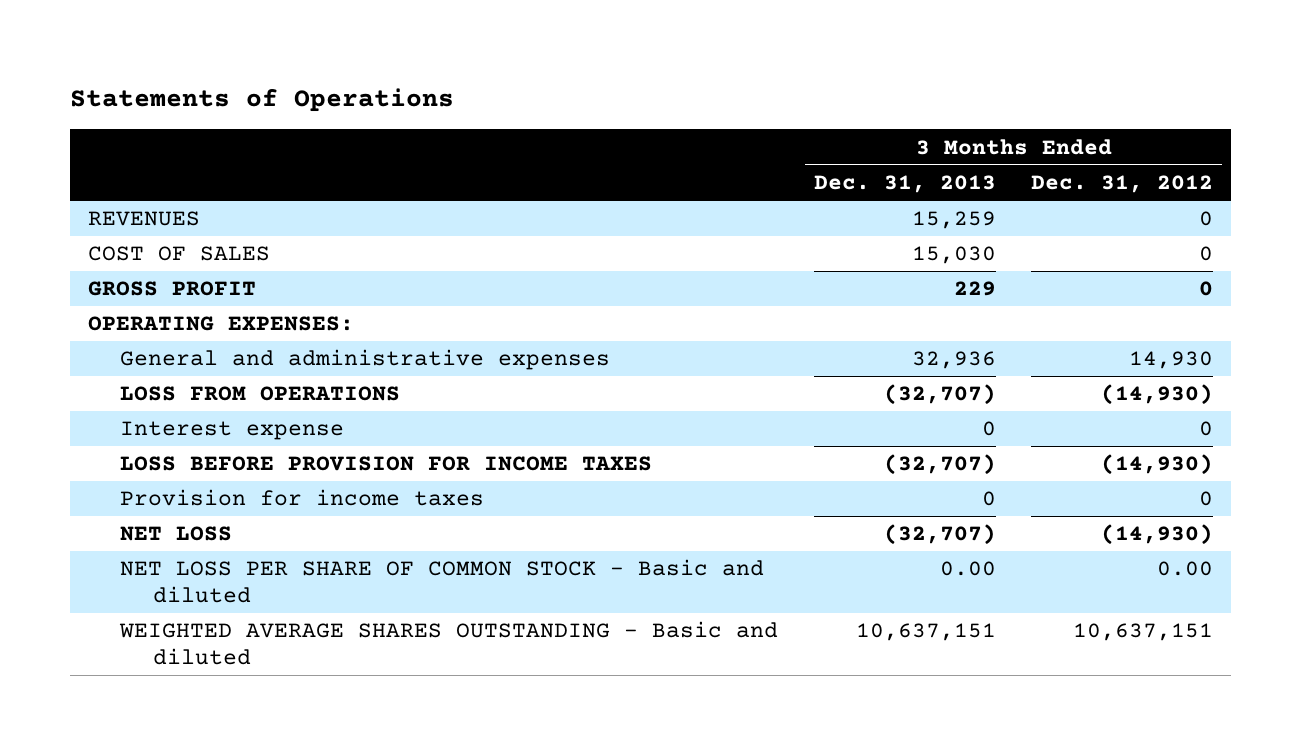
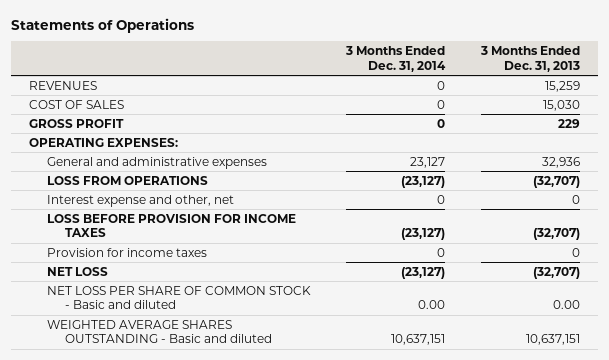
[1031,175,1214,194] Dec. 31, 2012 -> none
none -> [345,45,447,72] 3 Months Ended Dec. 31, 2014
[120,421,345,441] Interest expense -> [47,194,235,207] Interest expense and other, net

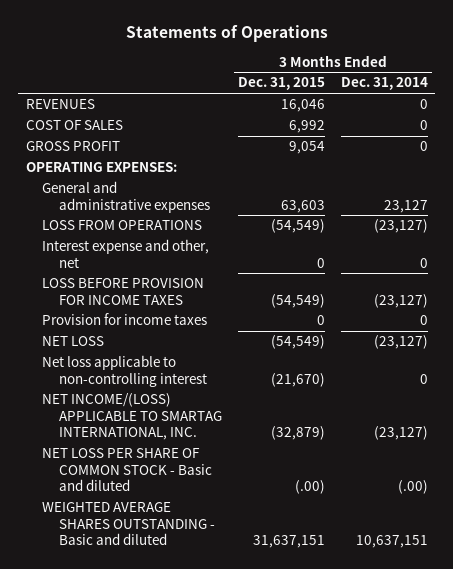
[479,45,580,72] 3 Months Ended Dec. 31, 2013 -> none
none -> [237,77,325,91] Dec. 31, 2015
none -> [42,355,207,387] Net loss applicable to non-controlling interest
none -> [42,393,222,441] NET INCOME/(LOSS) APPLICABLE TO SMARTAG INTERNATIONAL, INC.
[418,300,446,310] 0.00 -> [397,480,428,495] (.00)

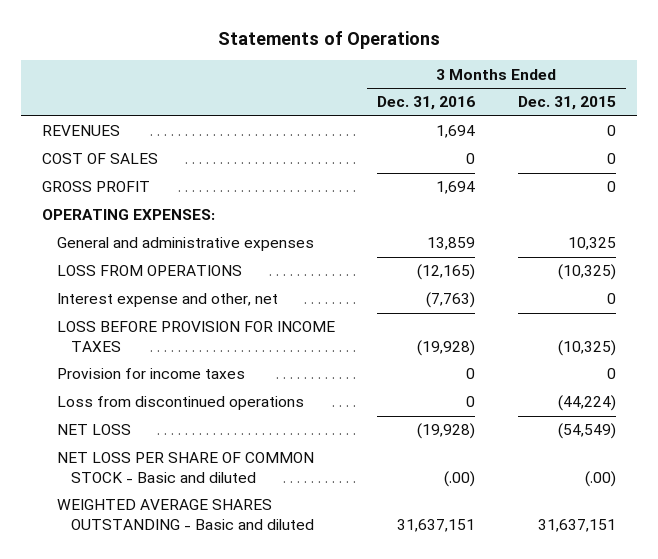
[340,77,428,91] Dec. 31, 2014 -> none
none -> [377,96,476,111] Dec. 31, 2016
[280,99,325,113] 16,046 -> [606,125,616,137] 0
[288,120,325,134] 6,992 -> [606,153,616,165] 0
[288,141,325,155] 9,054 -> [606,181,616,193] 0
[280,199,325,213] 63,603 -> [567,237,616,251] 10,325
[270,219,325,234] (54,549) -> [557,264,616,281] (10,325)
[270,293,325,308] (54,549) -> [557,340,616,357] (10,325)
none -> [56,396,304,411] Loss from discontinued operations
[42,355,207,387] Net loss applicable to non-controlling interest -> none
[42,393,222,441] NET INCOME/(LOSS) APPLICABLE TO SMARTAG INTERNATIONAL, INC. -> none

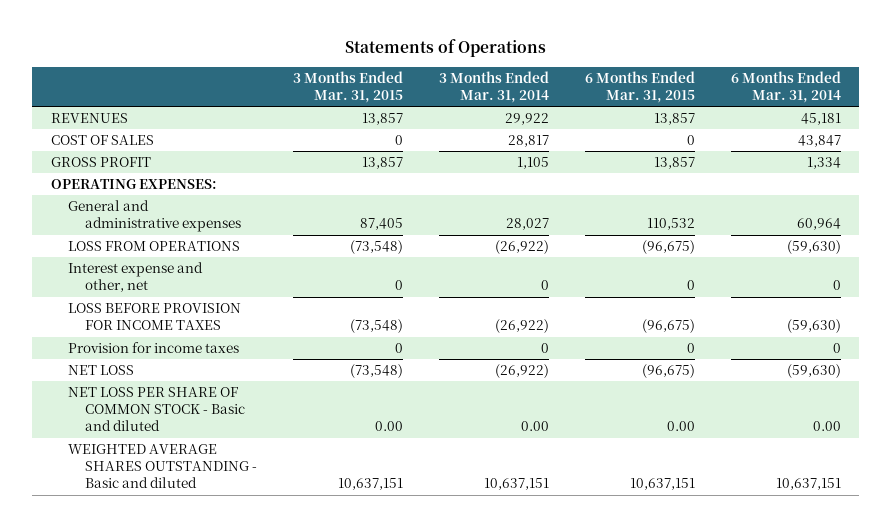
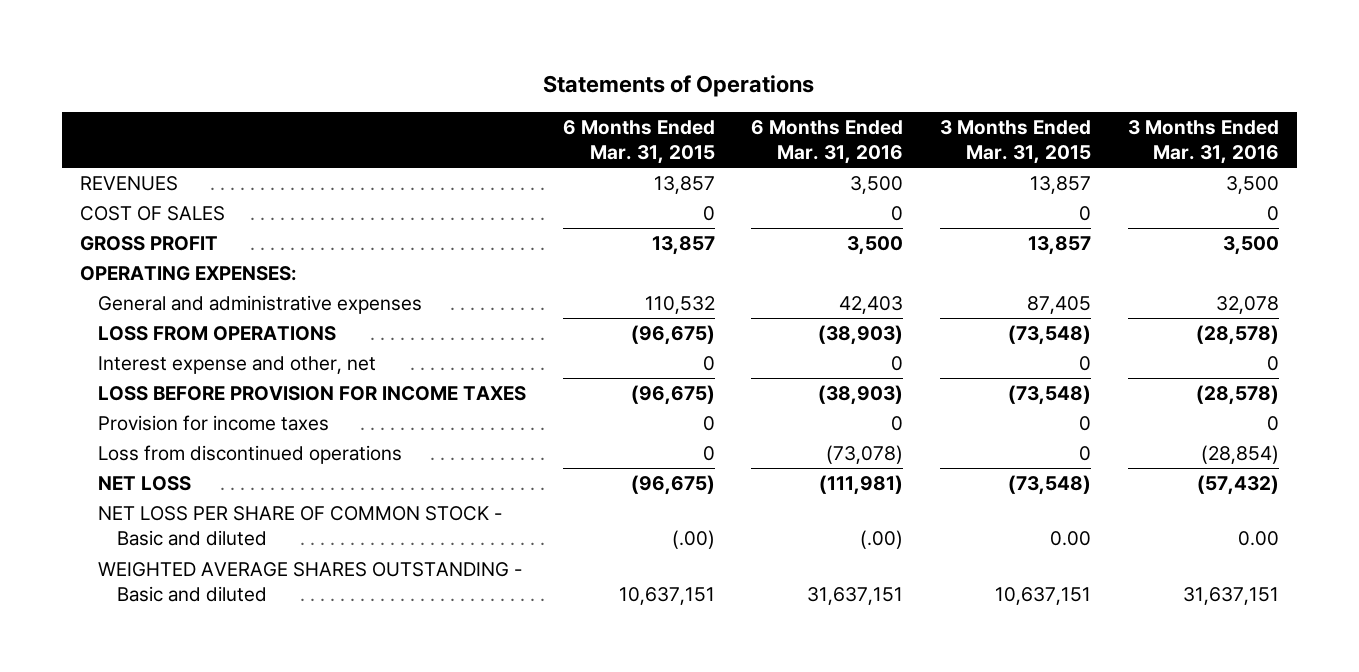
[438,71,549,104] 3 Months Ended Mar. 31, 2014 -> none
[731,71,842,104] 6 Months Ended Mar. 31, 2014 -> none
none -> [751,119,904,165] 6 Months Ended Mar. 31, 2016
none -> [1127,119,1279,165] 3 Months Ended Mar. 31, 2016
none -> [98,445,403,465] Loss from discontinued operations
[666,421,695,432] 0.00 -> [671,530,715,550] (.00)

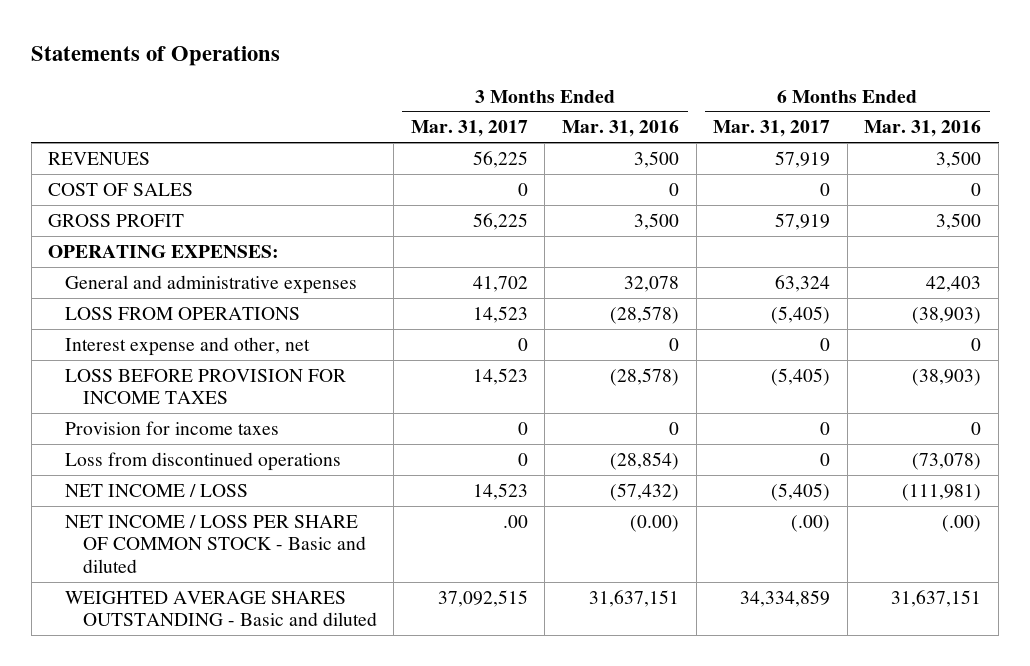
[562,119,715,165] 6 Months Ended Mar. 31, 2015 -> none
[939,119,1091,165] 3 Months Ended Mar. 31, 2015 -> none
none -> [410,120,528,138] Mar. 31, 2017
none -> [713,120,831,138] Mar. 31, 2017
[98,476,192,492] NET LOSS -> [65,483,249,497] NET INCOME / LOSS
[98,506,503,547] NET LOSS PER SHARE OF COMMON STOCK - Basic and diluted -> [65,514,366,573] NET INCOME / LOSS PER SHARE OF COMMON STOCK - Basic and diluted
[1237,531,1279,547] 0.00 -> [630,514,680,532] (0.00)

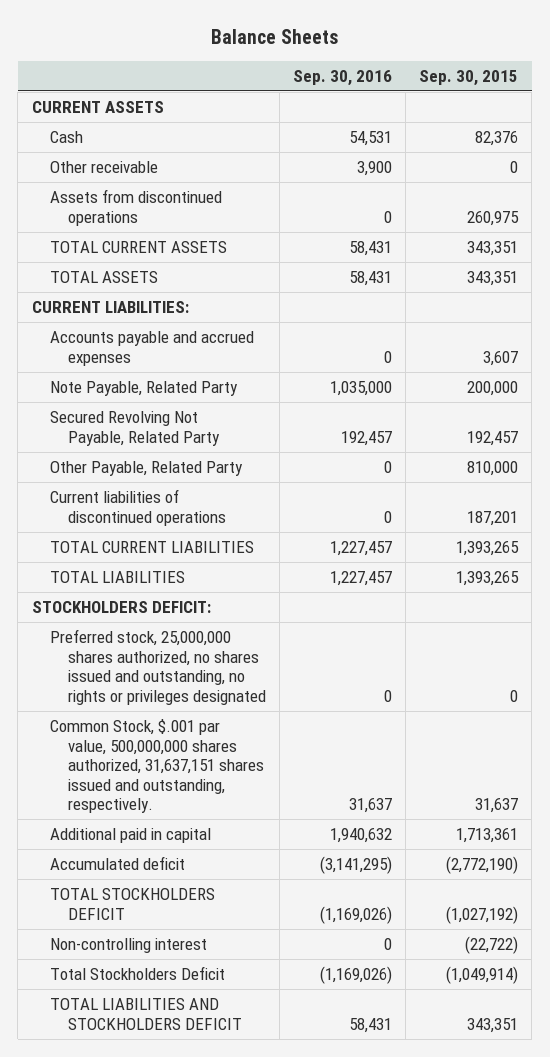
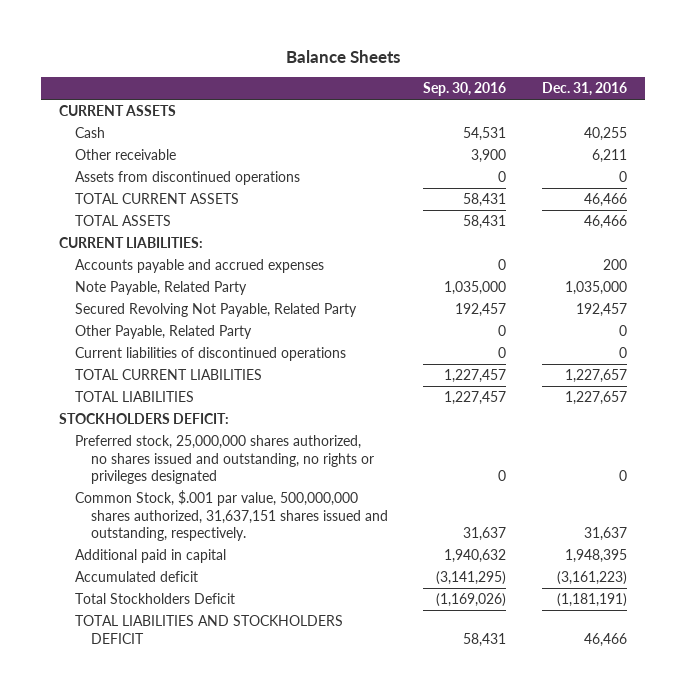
[419,69,519,86] Sep. 30, 2015 -> none
none -> [541,82,627,97] Dec. 31, 2016
[49,888,215,920] TOTAL STOCKHOLDERS DEFICIT -> none
[49,938,207,954] Non-controlling interest -> none

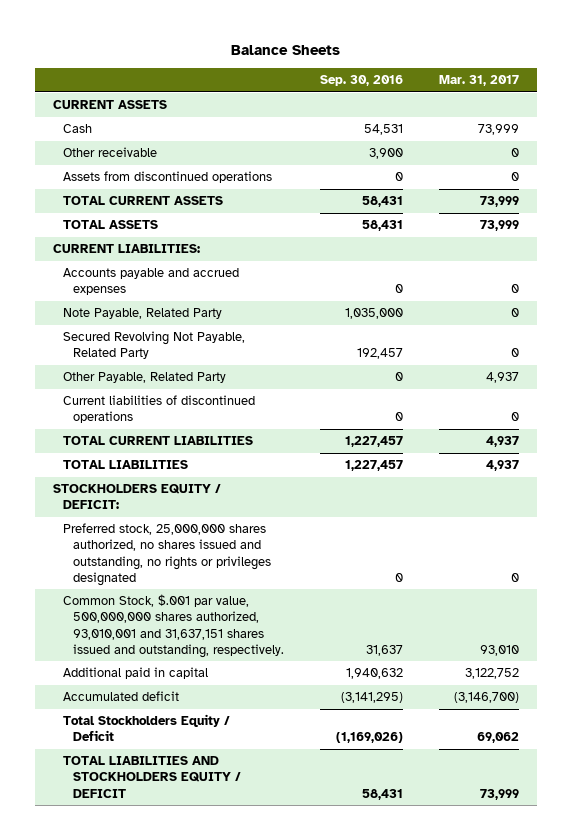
[541,82,627,97] Dec. 31, 2016 -> none
none -> [438,75,519,87] Mar. 31, 2017
[58,413,229,425] STOCKHOLDERS DEFICIT: -> [53,484,222,510] STOCKHOLDERS EQUITY / DEFICIT:
[74,490,388,541] Common Stock, $.001 par value, 500,000,000 shares authorized, 31,637,151 shares issued and outstanding, respectively. -> [63,594,284,658] Common Stock, $.001 par value, 500,000,000 shares authorized, 93,010,001 and 31,637,151 shares issued and outstanding, respectively.
[74,593,235,605] Total Stockholders Deficit -> [63,714,231,742] Total Stockholders Equity / Deficit
[74,615,343,644] TOTAL LIABILITIES AND STOCKHOLDERS DEFICIT -> [63,756,241,798] TOTAL LIABILITIES AND STOCKHOLDERS EQUITY / DEFICIT

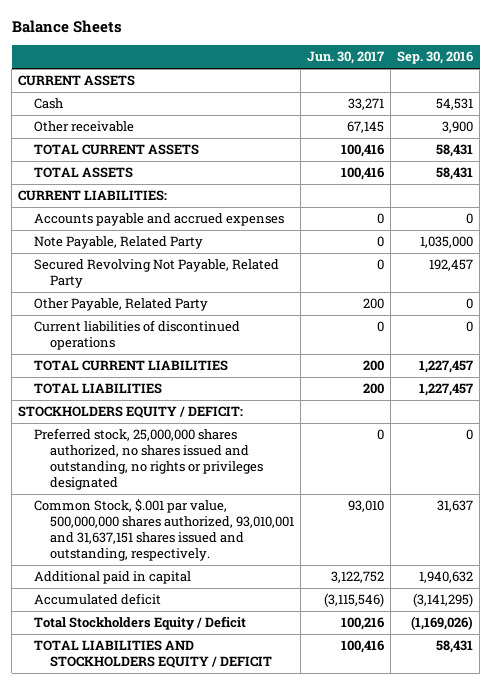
[438,75,519,87] Mar. 31, 2017 -> none
none -> [307,51,385,65] Jun. 30, 2017
[63,171,273,184] Assets from discontinued operations -> none

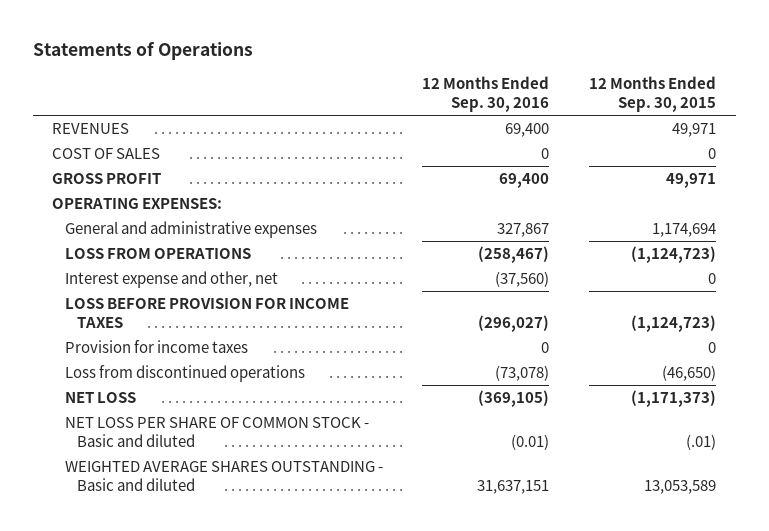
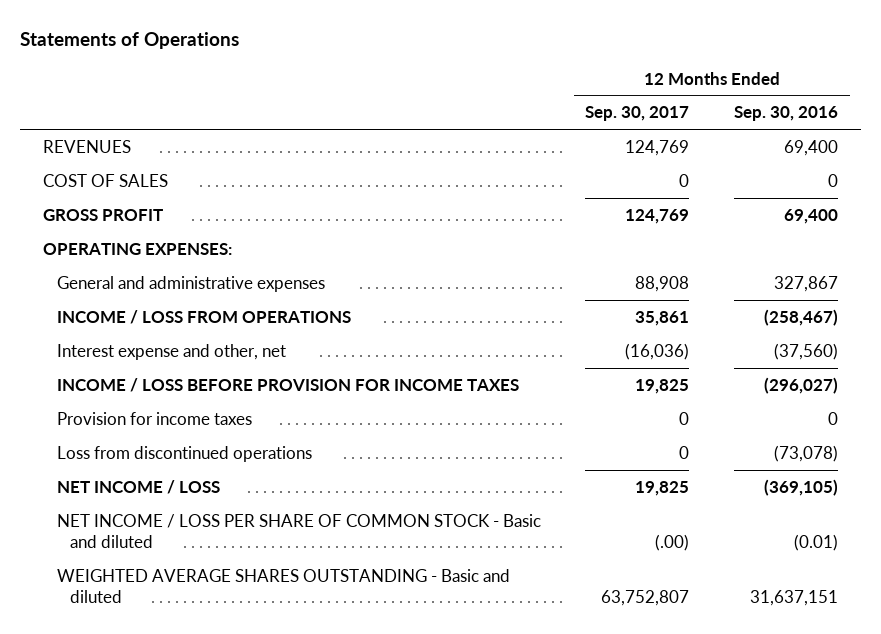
[589,76,717,113] 12 Months Ended Sep. 30, 2015 -> none
none -> [585,106,690,122] Sep. 30, 2017
[64,248,251,260] LOSS FROM OPERATIONS -> [56,309,351,324] INCOME / LOSS FROM OPERATIONS
[64,298,349,329] LOSS BEFORE PROVISION FOR INCOME TAXES -> [56,377,519,392] INCOME / LOSS BEFORE PROVISION FOR INCOME TAXES
[64,392,136,404] NET LOSS -> [56,479,220,494] NET INCOME / LOSS
[64,417,369,448] NET LOSS PER SHARE OF COMMON STOCK - Basic and diluted -> [56,513,541,548] NET INCOME / LOSS PER SHARE OF COMMON STOCK - Basic and diluted

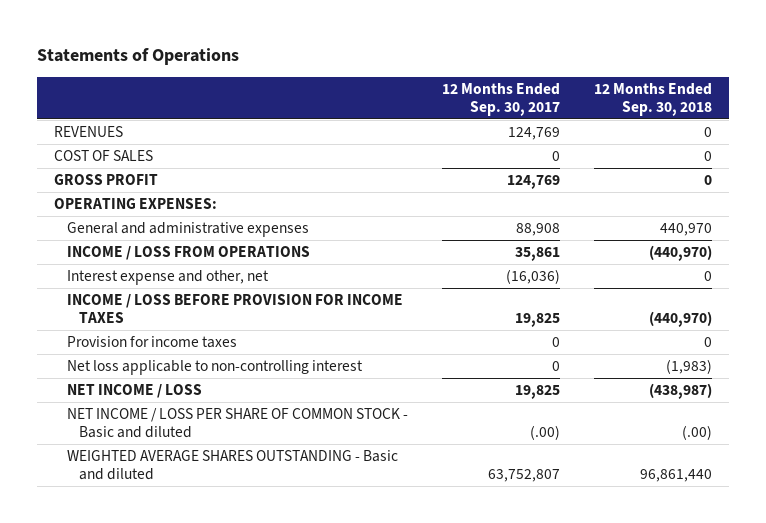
[734,106,839,122] Sep. 30, 2016 -> none
none -> [594,82,713,117] 12 Months Ended Sep. 30, 2018
[56,445,312,462] Loss from discontinued operations -> none
none -> [66,360,363,376] Net loss applicable to non-controlling interest

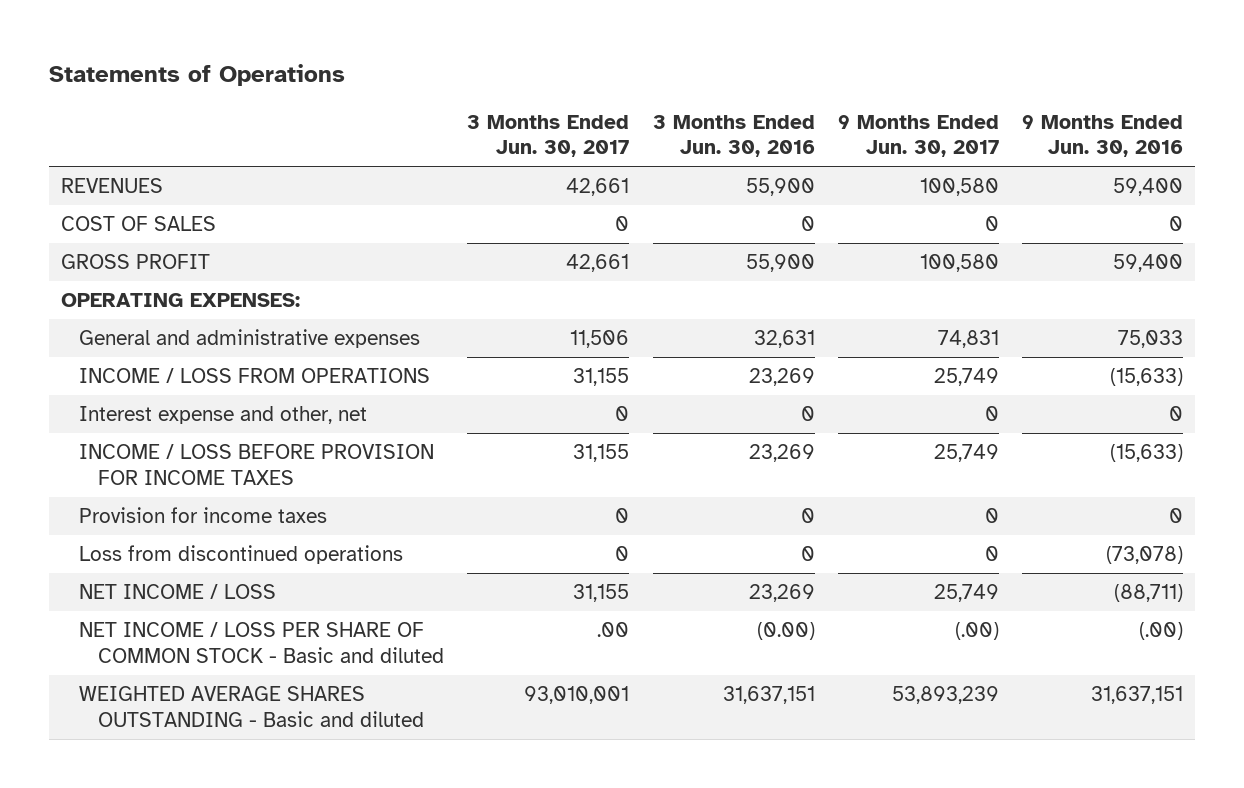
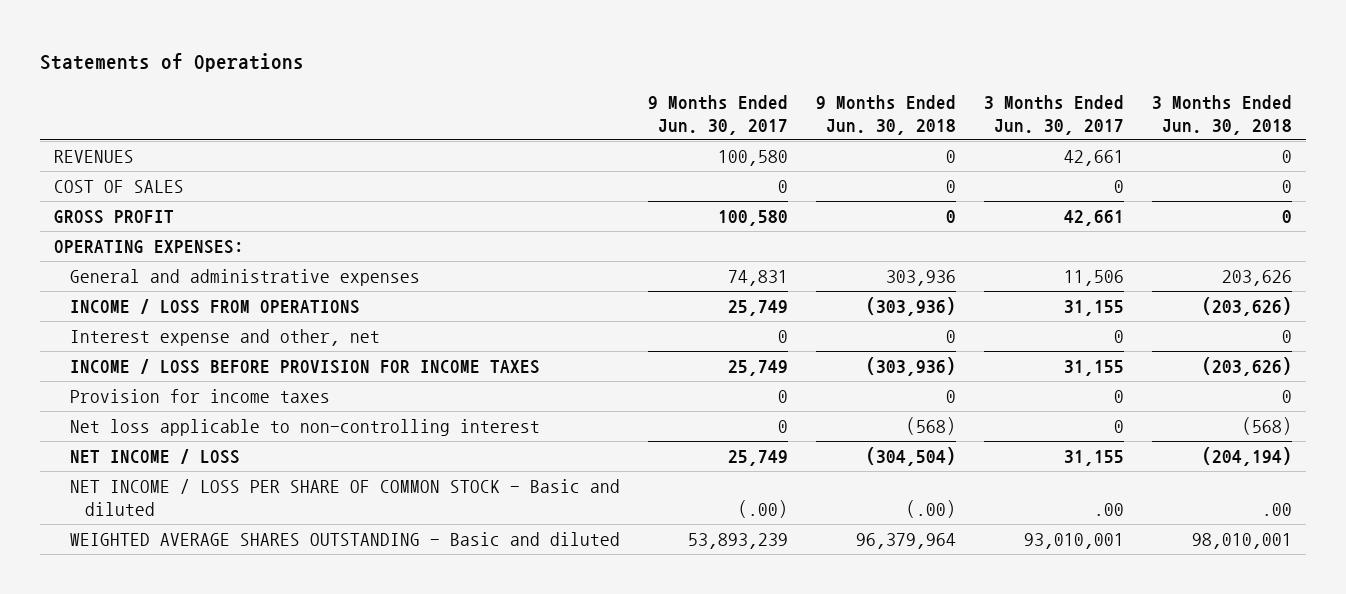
[652,114,815,158] 3 Months Ended Jun. 30, 2016 -> none
[1022,114,1184,158] 9 Months Ended Jun. 30, 2016 -> none
none -> [815,94,956,135] 9 Months Ended Jun. 30, 2018
none -> [1152,94,1293,135] 3 Months Ended Jun. 30, 2018
[79,545,404,565] Loss from discontinued operations -> none
none -> [69,418,540,436] Net loss applicable to non-controlling interest

